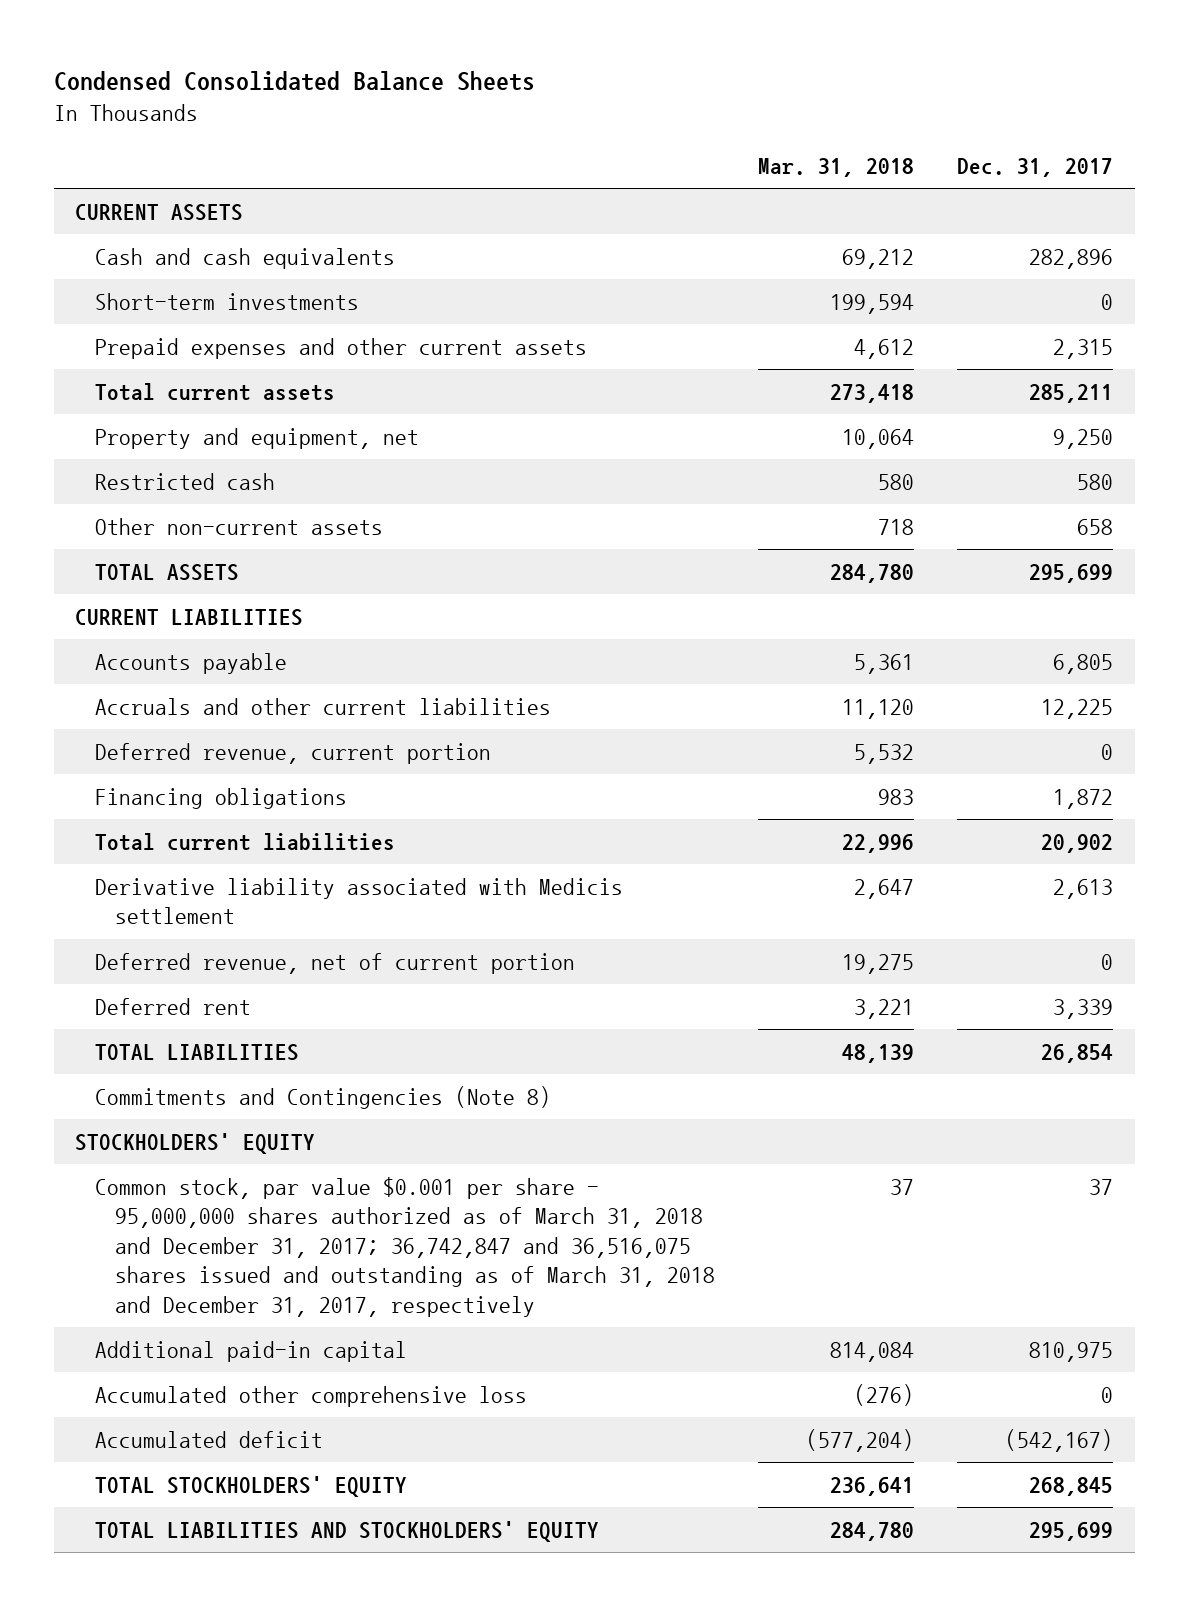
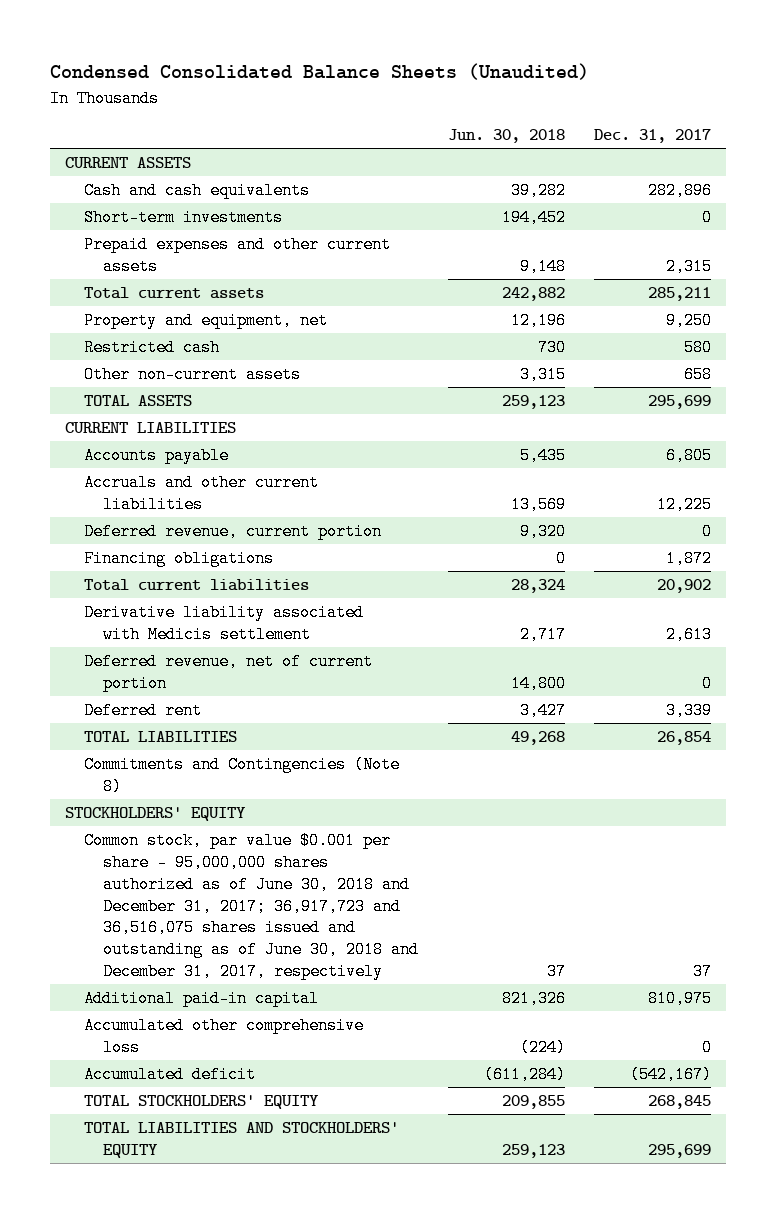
[53,71,535,92] Condensed Consolidated Balance Sheets -> [50,63,590,81] Condensed Consolidated Balance Sheets (Unaudited)
[758,157,915,177] Mar. 31, 2018 -> none
none -> [447,129,565,144] Jun. 30, 2018
[95,1176,716,1317] Common stock, par value $0.001 per share - 95,000,000 shares authorized as of March 31, 2018 and December 31, 2017; 36,742,847 and 36,516,075 shares issued and outstanding as of March 31, 2018 and December 31, 2017, respectively -> [83,832,419,981] Common stock, par value $0.001 per share - 95,000,000 shares authorized as of June 30, 2018 and December 31, 2017; 36,917,723 and 36,516,075 shares issued and outstanding as of June 30, 2018 and December 31, 2017, respectively

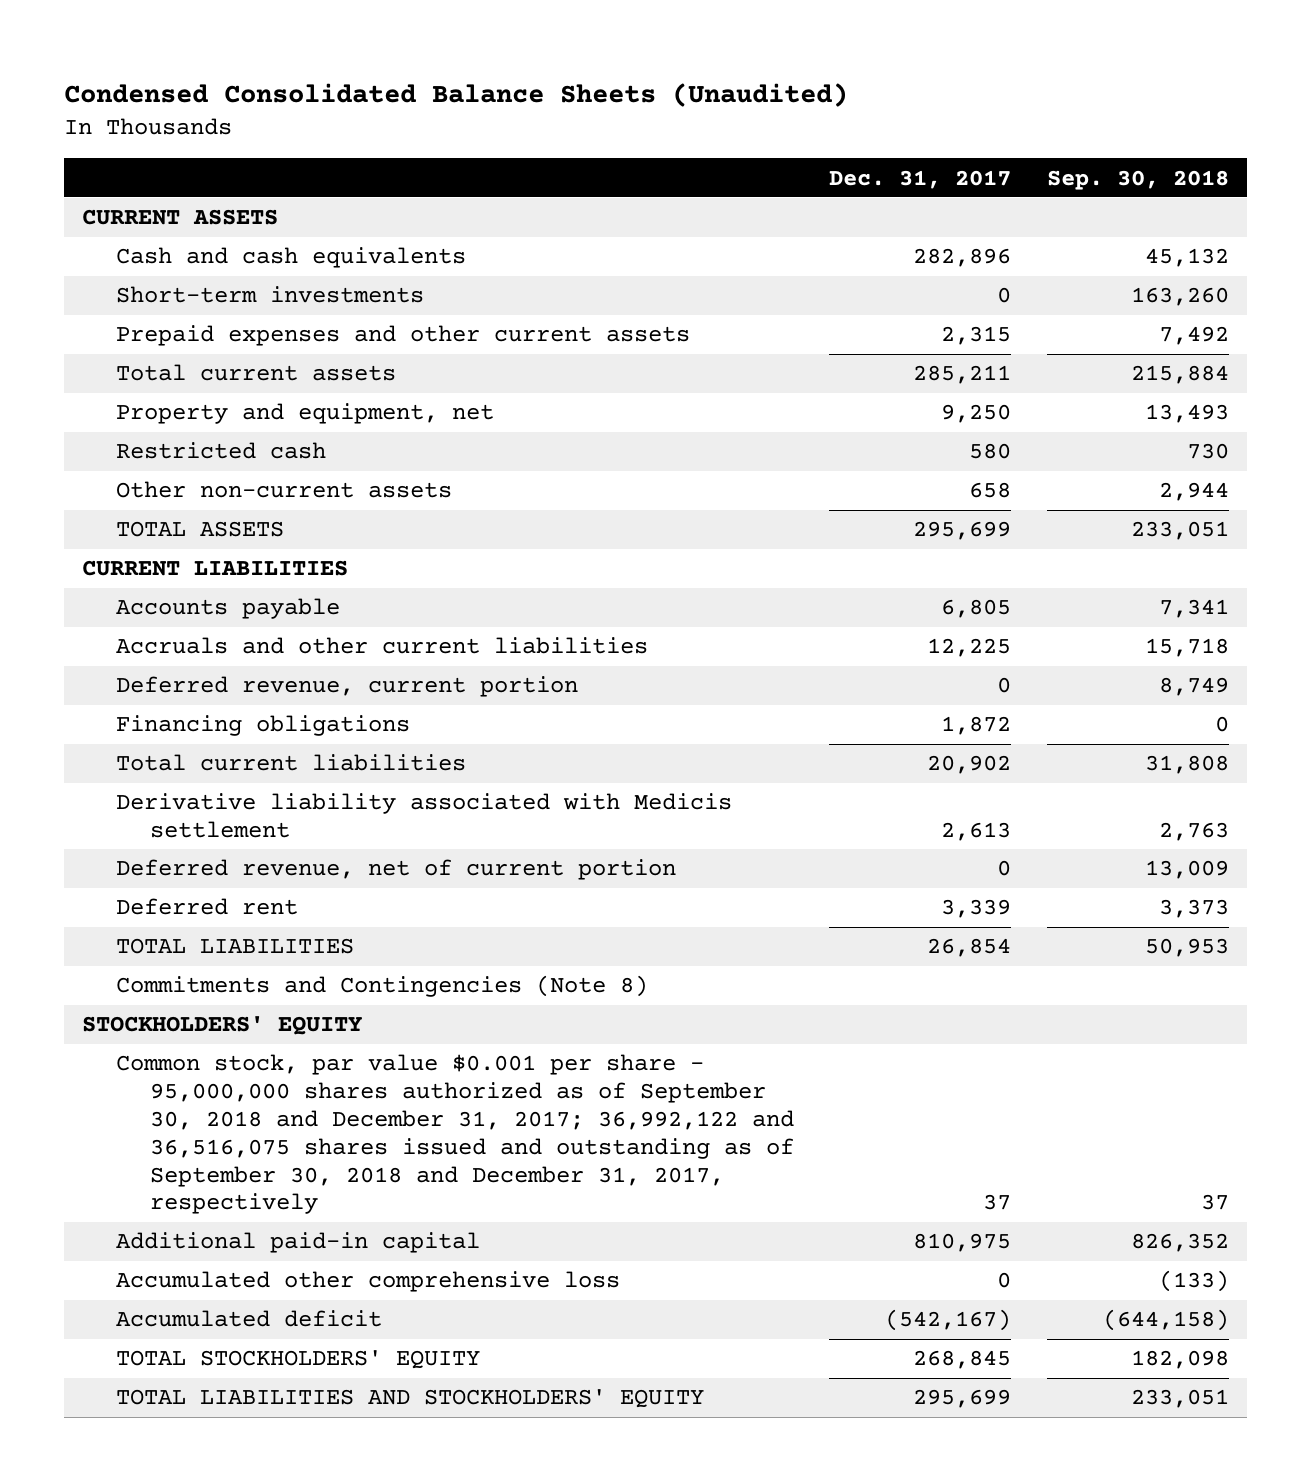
[447,129,565,144] Jun. 30, 2018 -> none
none -> [1046,169,1229,190] Sep. 30, 2018
[83,832,419,981] Common stock, par value $0.001 per share - 95,000,000 shares authorized as of June 30, 2018 and December 31, 2017; 36,917,723 and 36,516,075 shares issued and outstanding as of June 30, 2018 and December 31, 2017, respectively -> [115,1054,794,1215] Common stock, par value $0.001 per share - 95,000,000 shares authorized as of September 30, 2018 and December 31, 2017; 36,992,122 and 36,516,075 shares issued and outstanding as of September 30, 2018 and December 31, 2017, respectively

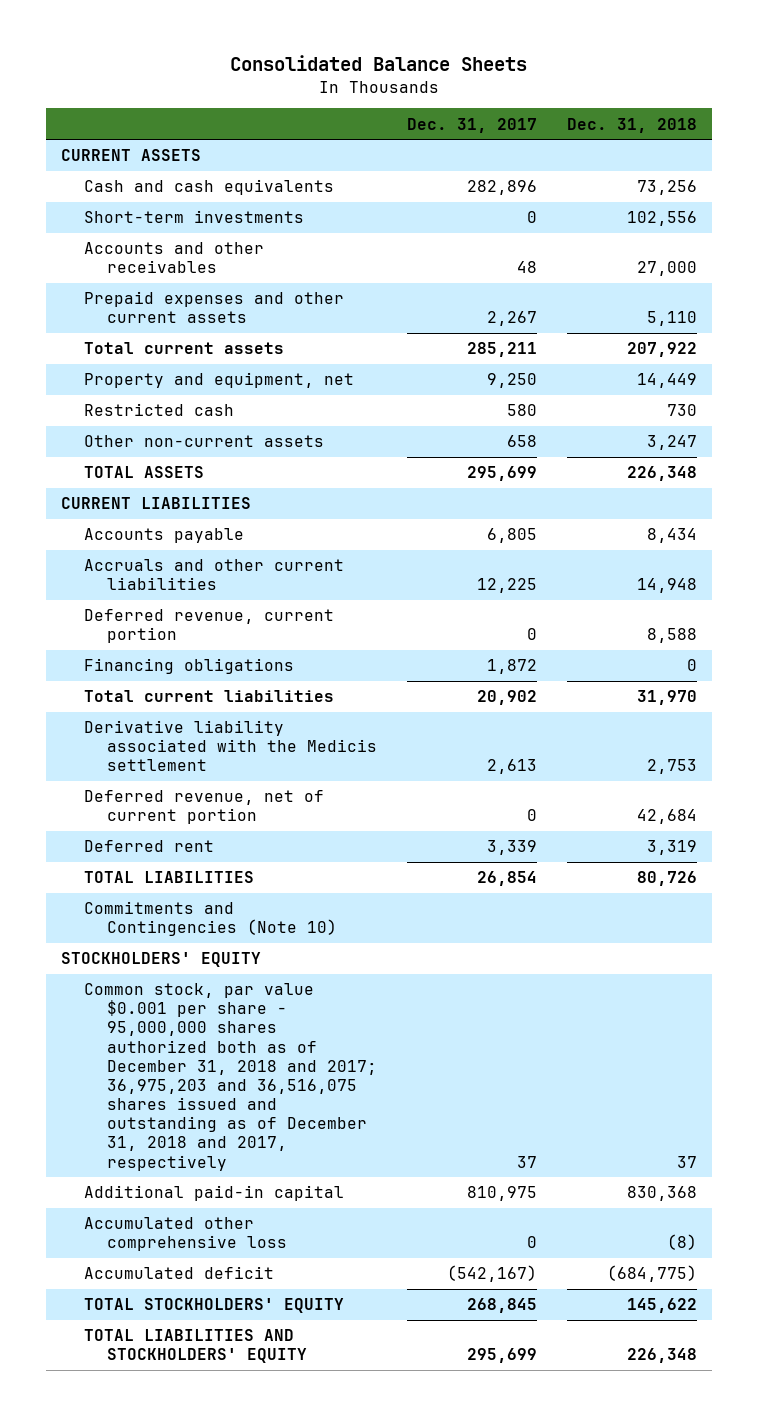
[64,82,849,107] Condensed Consolidated Balance Sheets (Unaudited) -> [230,55,528,72] Consolidated Balance Sheets
[1046,169,1229,190] Sep. 30, 2018 -> none
none -> [567,117,698,133] Dec. 31, 2018
none -> [84,242,265,274] Accounts and other receivables
[941,326,1012,346] 2,315 -> [487,311,538,327] 2,267
[115,793,732,839] Derivative liability associated with Medicis settlement -> [84,720,378,772] Derivative liability associated with the Medicis settlement
[115,975,648,998] Commitments and Contingencies (Note 8) -> [84,901,338,937] Commitments and Contingencies (Note 10)
[115,1054,794,1215] Common stock, par value $0.001 per share - 95,000,000 shares authorized as of September 30, 2018 and December 31, 2017; 36,992,122 and 36,516,075 shares issued and outstanding as of September 30, 2018 and December 31, 2017, respectively -> [84,983,378,1171] Common stock, par value $0.001 per share - 95,000,000 shares authorized both as of December 31, 2018 and 2017; 36,975,203 and 36,516,075 shares issued and outstanding as of December 31, 2018 and 2017, respectively

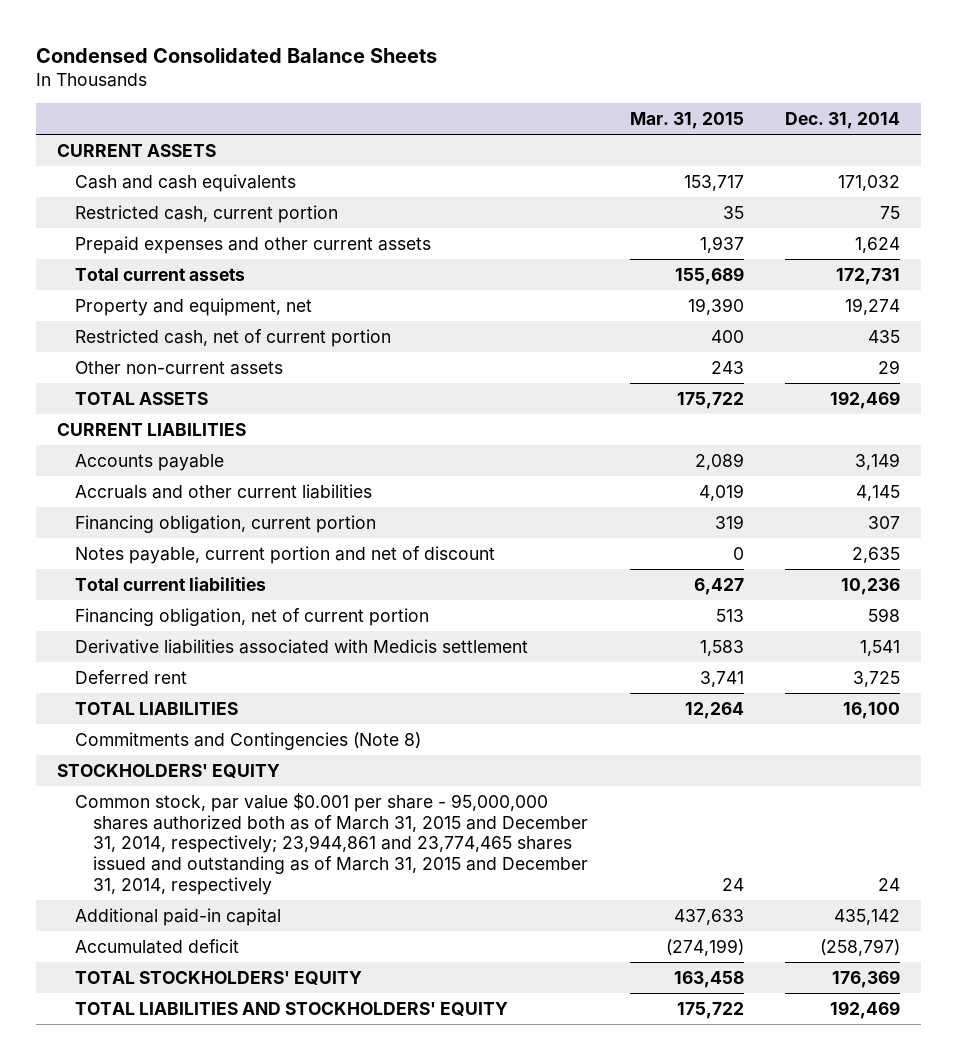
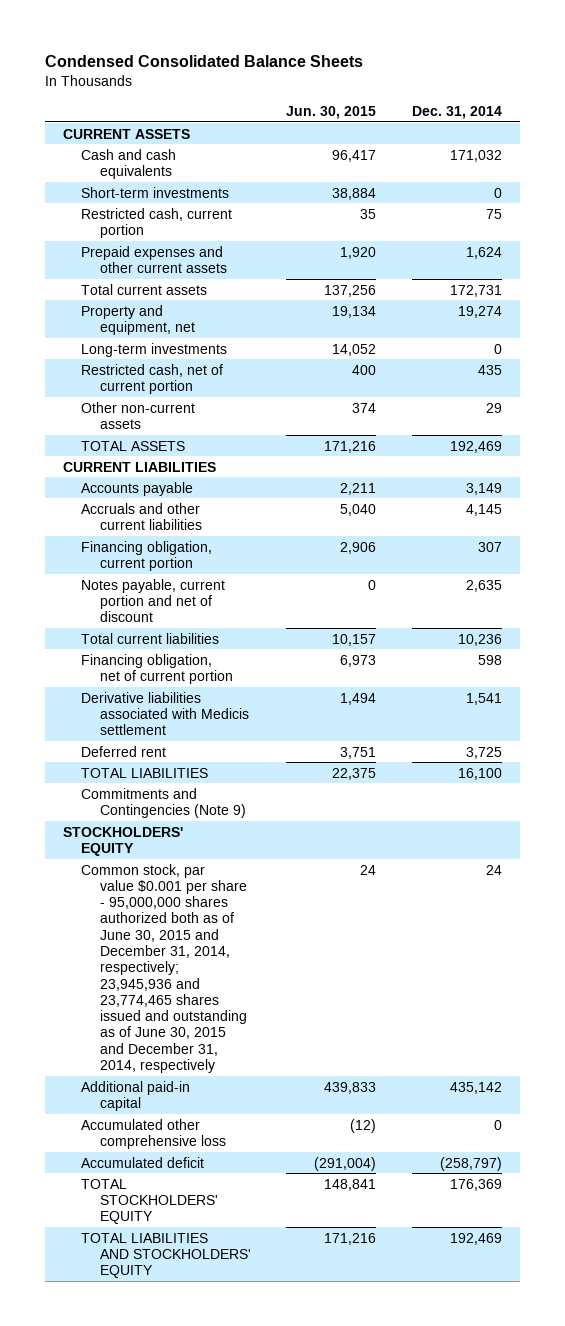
[629,112,744,130] Mar. 31, 2015 -> none
none -> [286,105,377,119] Jun. 30, 2015
none -> [81,186,230,198] Short-term investments
none -> [81,342,228,357] Long-term investments
[74,731,421,750] Commitments and Contingencies (Note 8) -> [81,787,246,818] Commitments and Contingencies (Note 9)
[74,792,589,895] Common stock, par value $0.001 per share - 95,000,000 shares authorized both as of March 31, 2015 and December 31, 2014, respectively; 23,944,861 and 23,774,465 shares issued and outstanding as of March 31, 2015 and December 31, 2014, respectively -> [81,863,247,1074] Common stock, par value $0.001 per share - 95,000,000 shares authorized both as of June 30, 2015 and December 31, 2014, respectively; 23,945,936 and 23,774,465 shares issued and outstanding as of June 30, 2015 and December 31, 2014, respectively
none -> [81,1118,226,1149] Accumulated other comprehensive loss

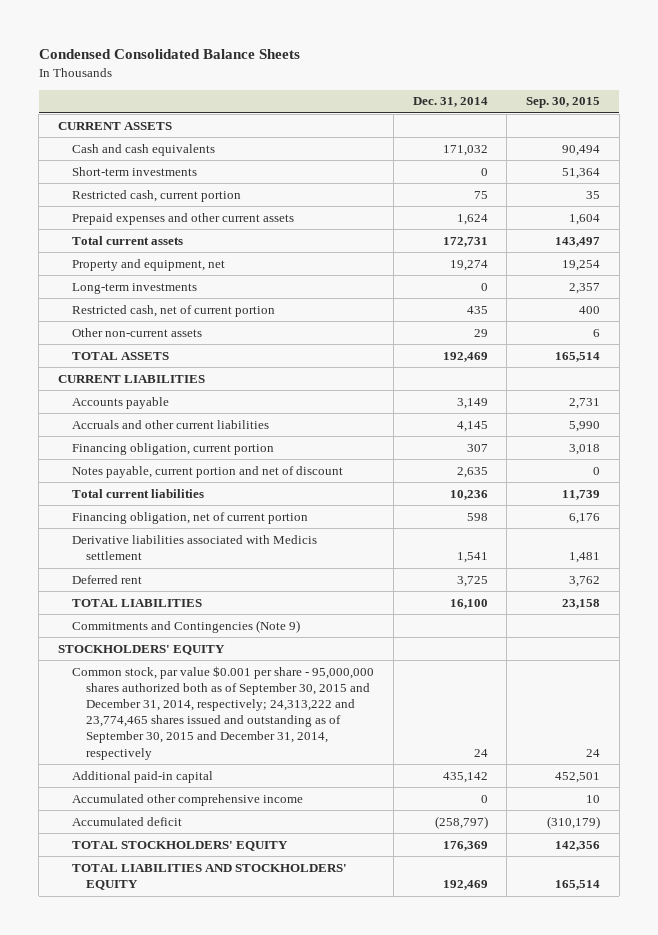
[286,105,377,119] Jun. 30, 2015 -> none
none -> [526,97,601,109] Sep. 30, 2015
[81,863,247,1074] Common stock, par value $0.001 per share - 95,000,000 shares authorized both as of June 30, 2015 and December 31, 2014, respectively; 23,945,936 and 23,774,465 shares issued and outstanding as of June 30, 2015 and December 31, 2014, respectively -> [72,665,375,760] Common stock, par value $0.001 per share - 95,000,000 shares authorized both as of September 30, 2015 and December 31, 2014, respectively; 24,313,222 and 23,774,465 shares issued and outstanding as of September 30, 2015 and December 31, 2014, respectively
[81,1118,226,1149] Accumulated other comprehensive loss -> [72,793,304,806] Accumulated other comprehensive income

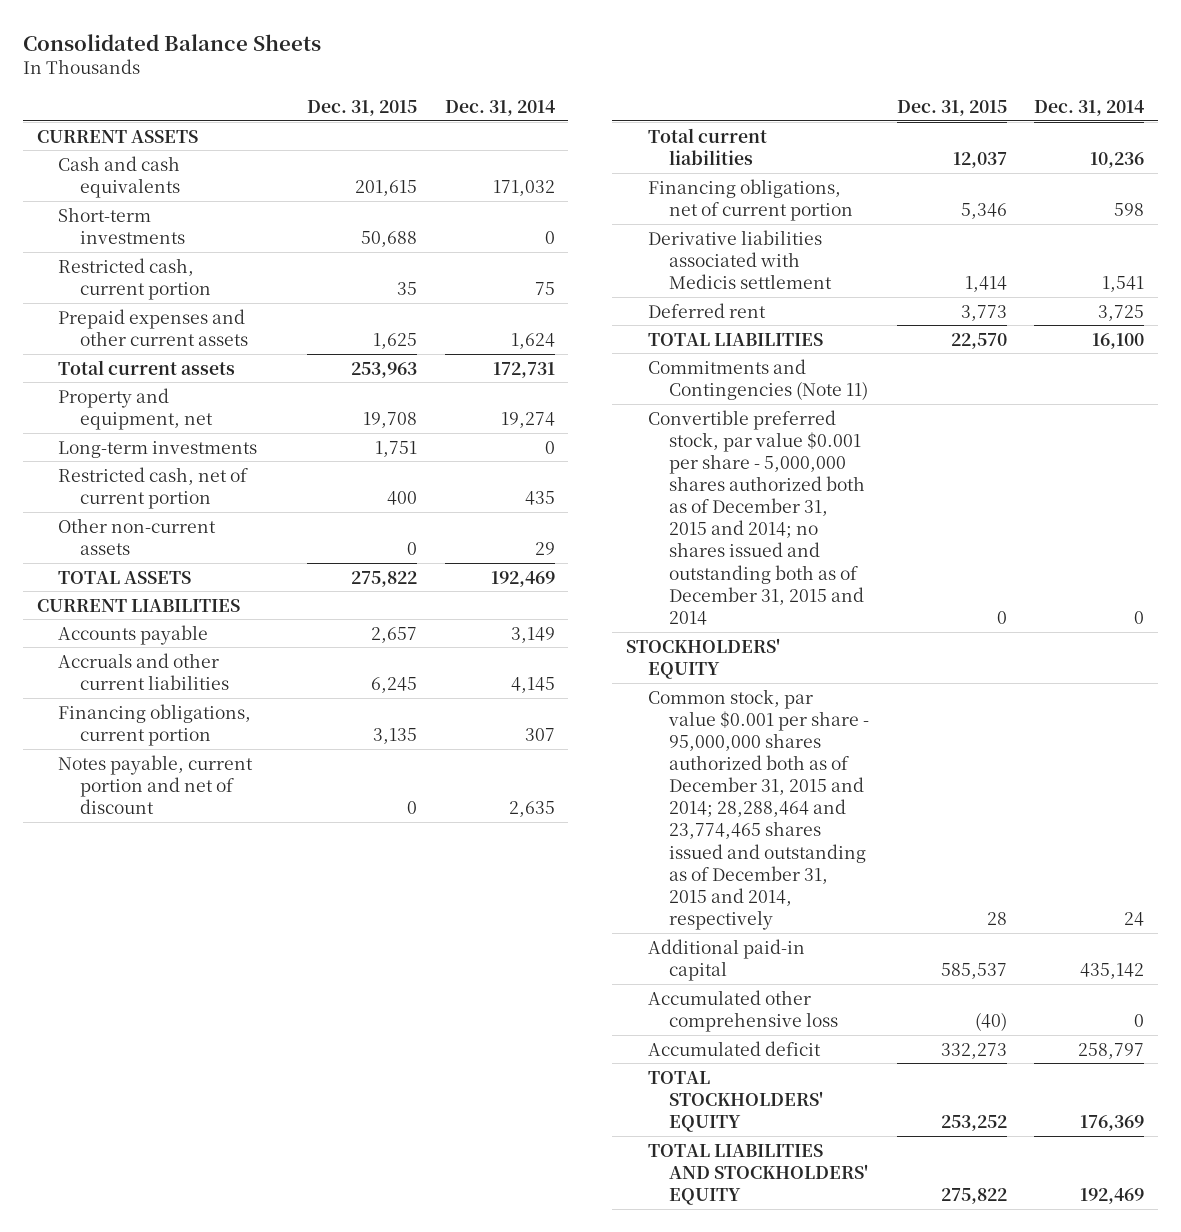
[38,49,300,60] Condensed Consolidated Balance Sheets -> [23,33,322,51] Consolidated Balance Sheets
[526,97,601,109] Sep. 30, 2015 -> none
none -> [307,99,418,116] Dec. 31, 2015
[72,442,275,455] Financing obligation, current portion -> [58,703,252,746] Financing obligations, current portion
[72,511,309,524] Financing obligation, net of current portion -> [647,178,854,221] Financing obligations, net of current portion
[72,619,301,633] Commitments and Contingencies (Note 9) -> [647,358,869,400] Commitments and Contingencies (Note 11)
none -> [647,409,866,625] Convertible preferred stock, par value $0.001 per share - 5,000,000 shares authorized both as of December 31, 2015 and 2014; no shares issued and outstanding both as of December 31, 2015 and 2014
[72,665,375,760] Common stock, par value $0.001 per share - 95,000,000 shares authorized both as of September 30, 2015 and December 31, 2014, respectively; 24,313,222 and 23,774,465 shares issued and outstanding as of September 30, 2015 and December 31, 2014, respectively -> [647,688,870,931] Common stock, par value $0.001 per share - 95,000,000 shares authorized both as of December 31, 2015 and 2014; 28,288,464 and 23,774,465 shares issued and outstanding as of December 31, 2015 and 2014, respectively
[72,793,304,806] Accumulated other comprehensive income -> [647,989,839,1032] Accumulated other comprehensive loss
[434,815,488,829] (258,797) -> [1077,1042,1144,1059] 258,797

